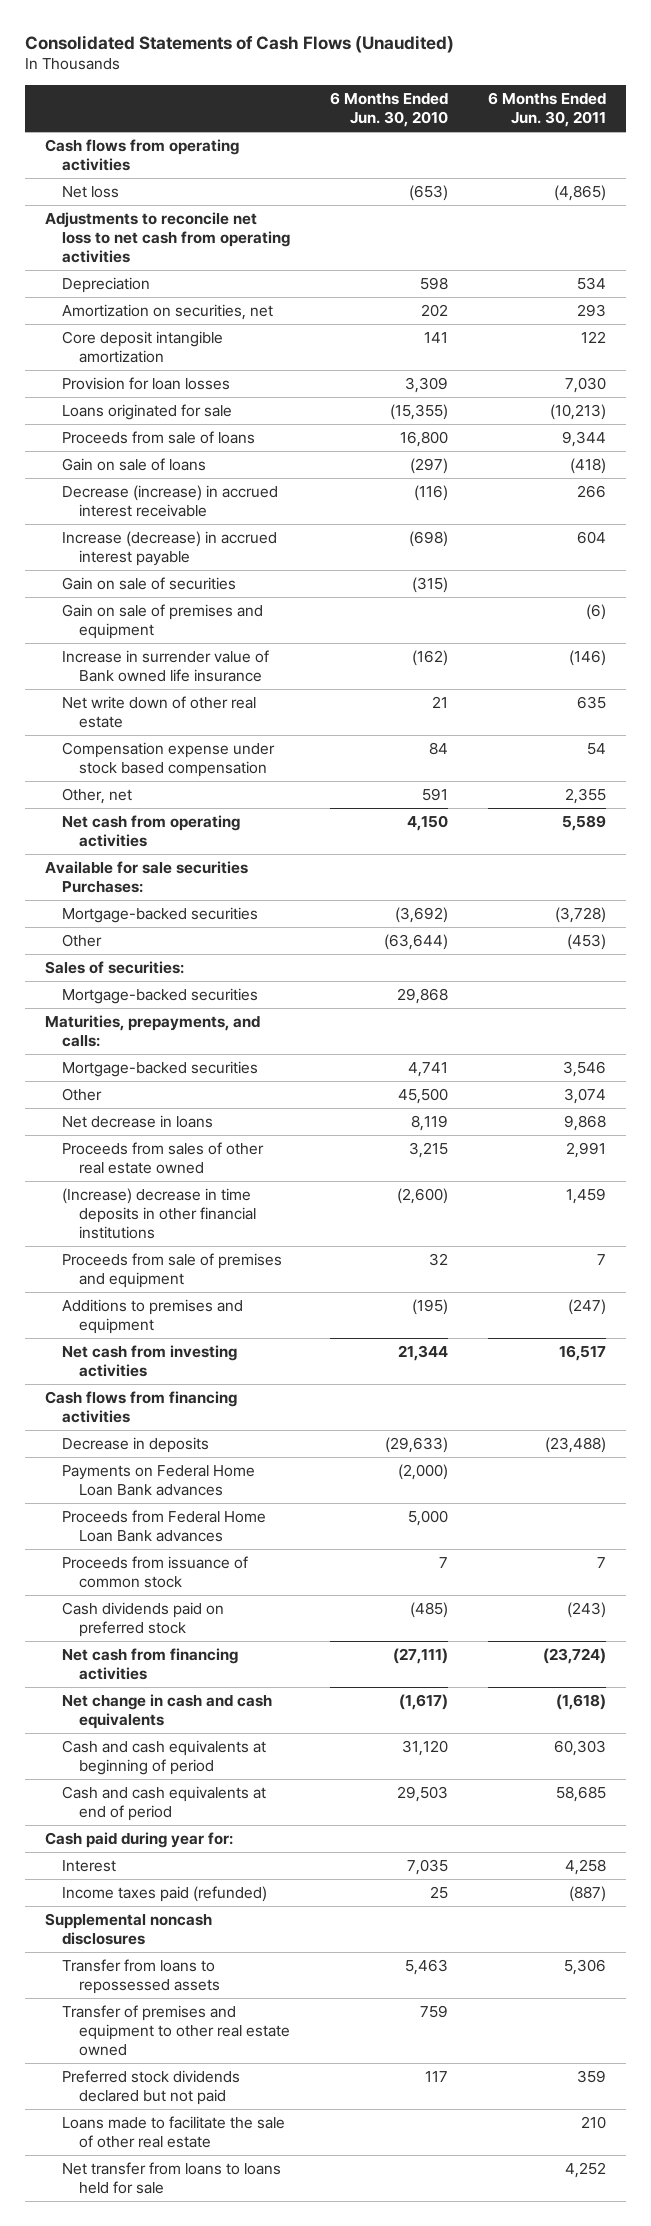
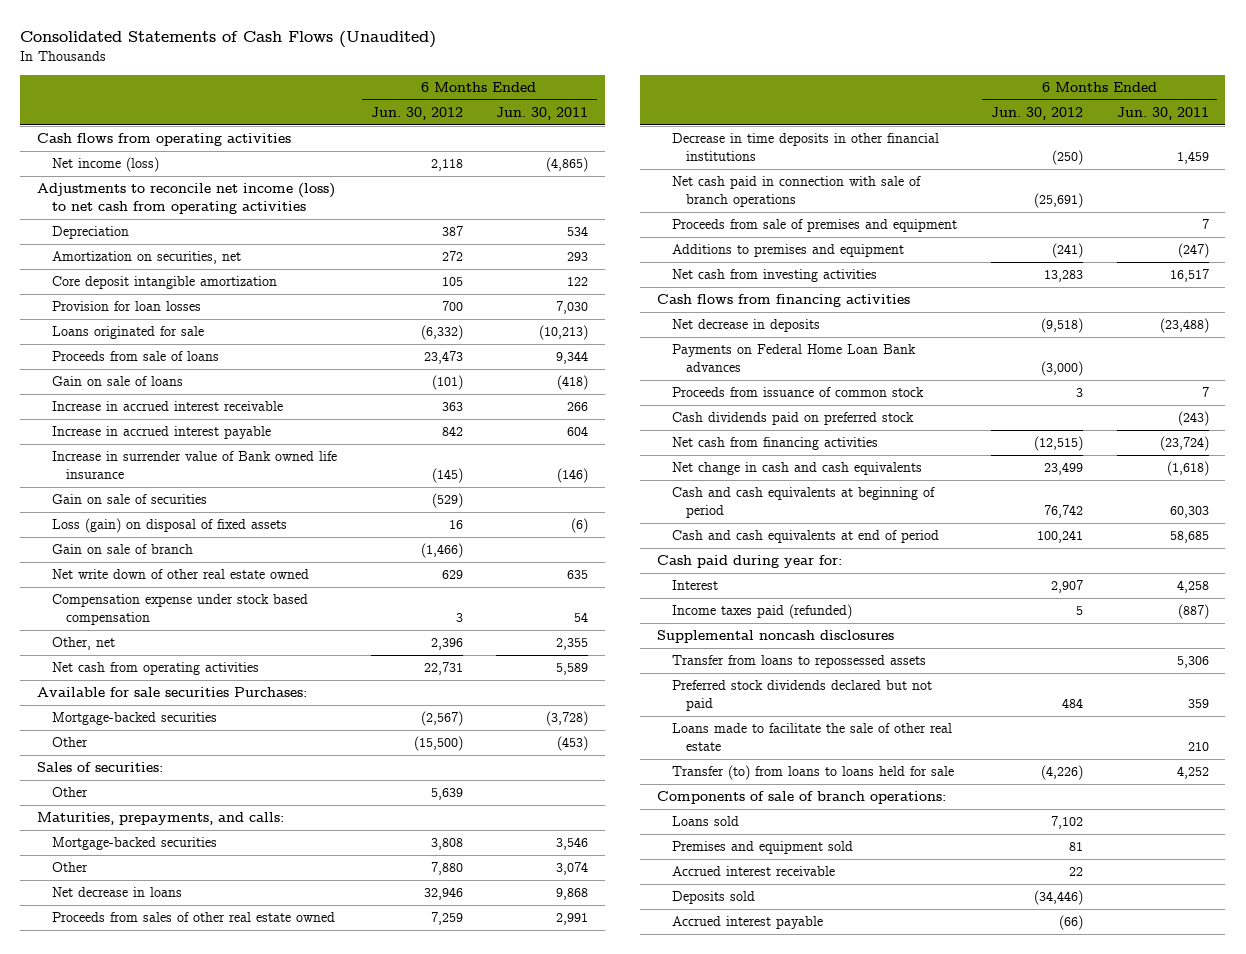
[330,91,449,127] 6 Months Ended Jun. 30, 2010 -> none
none -> [370,106,463,120] Jun. 30, 2012
[62,186,120,199] Net loss -> [51,157,159,173] Net income (loss)
[44,212,291,264] Adjustments to reconcile net loss to net cash from operating activities -> [37,183,336,215] Adjustments to reconcile net income (loss) to net cash from operating activities
[62,604,264,640] Gain on sale of premises and equipment -> none
[62,485,279,518] Decrease (increase) in accrued interest receivable -> [51,401,283,412] Increase in accrued interest receivable
[62,531,278,567] Increase (decrease) in accrued interest payable -> [51,426,271,440] Increase in accrued interest payable
[62,577,237,591] Gain on sale of securities -> [51,494,207,505] Gain on sale of securities
none -> [51,518,287,534] Loss (gain) on disposal of fixed assets
none -> [51,544,193,555] Gain on sale of branch
[62,696,257,729] Net write down of other real estate -> [51,569,309,580] Net write down of other real estate owned
[62,988,259,1005] Mortgage-backed securities -> none
none -> [51,787,88,798] Other
[62,1188,257,1240] (Increase) decrease in time deposits in other financial institutions -> [671,133,939,162] Decrease in time deposits in other financial institutions
none -> [671,176,921,208] Net cash paid in connection with sale of branch operations
[62,1437,210,1454] Decrease in deposits -> [671,319,820,333] Net decrease in deposits
[62,1510,267,1543] Proceeds from Federal Home Loan Bank advances -> none
[62,2005,291,2057] Transfer of premises and equipment to other real estate owned -> none
[62,2162,282,2195] Net transfer from loans to loans held for sale -> [671,765,954,781] Transfer (to) from loans to loans held for sale
none -> [657,791,947,805] Components of sale of branch operations:
none -> [671,816,739,827] Loans sold
none -> [671,841,853,855] Premises and equipment sold
none -> [671,866,835,877] Accrued interest receivable
none -> [671,891,755,905] Deposits sold
none -> [671,916,823,930] Accrued interest payable

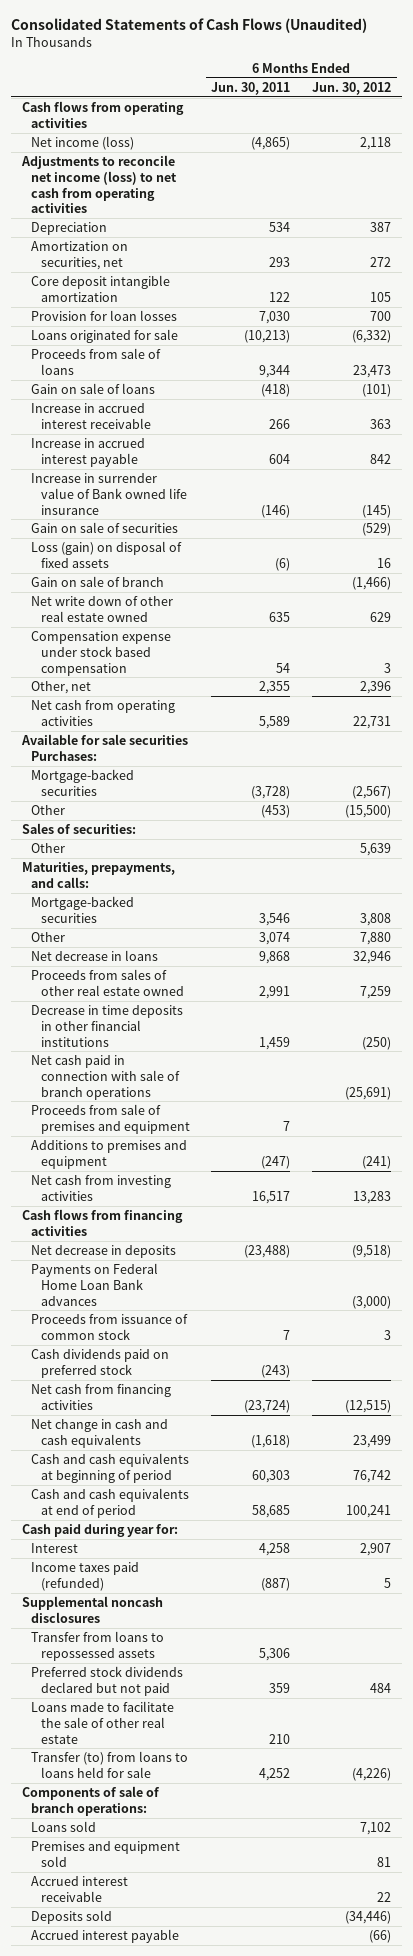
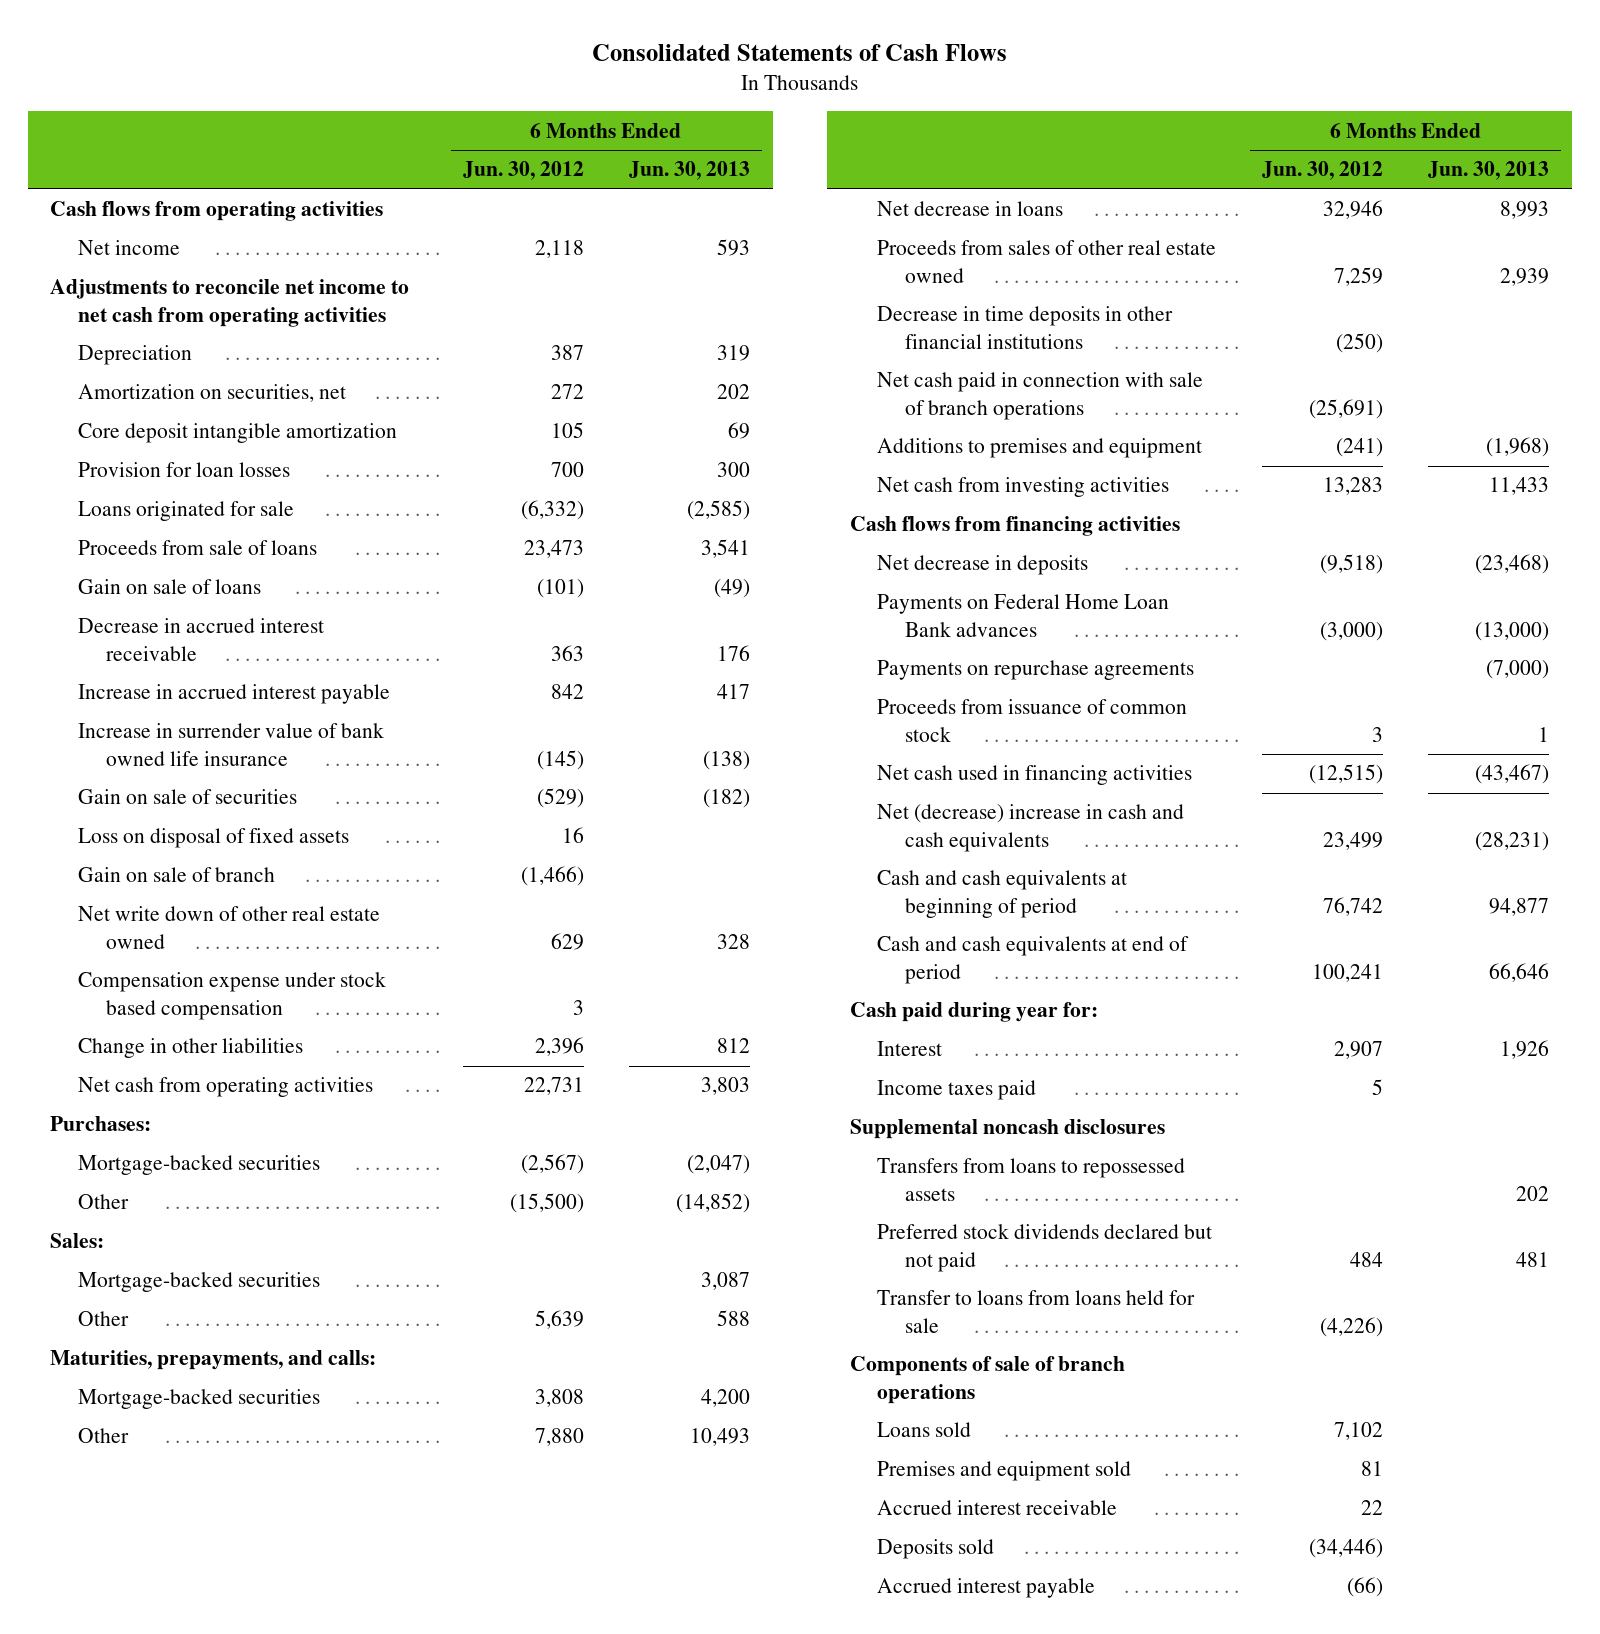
[10,18,367,34] Consolidated Statements of Cash Flows (Unaudited) -> [591,43,1007,61] Consolidated Statements of Cash Flows
[211,81,291,95] Jun. 30, 2011 -> none
none -> [629,161,751,181] Jun. 30, 2013
[31,135,135,150] Net income (loss) -> [77,240,180,256] Net income
[20,154,178,214] Adjustments to reconcile net income (loss) to net cash from operating activities -> [50,279,410,327] Adjustments to reconcile net income to net cash from operating activities
[31,402,151,429] Increase in accrued interest receivable -> [77,618,324,661] Decrease in accrued interest receivable
[31,472,187,515] Increase in surrender value of Bank owned life insurance -> [77,723,384,766] Increase in surrender value of bank owned life insurance
[31,540,183,568] Loss (gain) on disposal of fixed assets -> [77,828,349,849] Loss on disposal of fixed assets
[31,680,92,694] Other, net -> [77,1038,303,1059] Change in other liabilities
[20,733,188,761] Available for sale securities Purchases: -> [50,1116,152,1132] Purchases:
[21,822,136,834] Sales of securities: -> [50,1233,105,1249] Sales:
none -> [77,1272,320,1293] Mortgage-backed securities
[31,1103,190,1134] Proceeds from sale of premises and equipment -> none
none -> [877,660,1195,681] Payments on repurchase agreements
[31,1348,170,1378] Cash dividends paid on preferred stock -> none
[31,1383,172,1410] Net cash from financing activities -> [877,765,1193,786] Net cash used in financing activities
[31,1418,169,1448] Net change in cash and cash equivalents -> [877,804,1185,852] Net (decrease) increase in cash and cash equivalents
[31,1561,140,1591] Income taxes paid (refunded) -> [877,1080,1037,1101] Income taxes paid
[31,1630,165,1661] Transfer from loans to repossessed assets -> [877,1158,1186,1201] Transfers from loans to repossessed assets
[31,1700,175,1744] Loans made to facilitate the sale of other real estate -> none
[31,1750,189,1778] Transfer (to) from loans to loans held for sale -> [877,1290,1196,1333] Transfer to loans from loans held for sale
[21,1785,160,1816] Components of sale of branch operations: -> [849,1356,1125,1404] Components of sale of branch operations

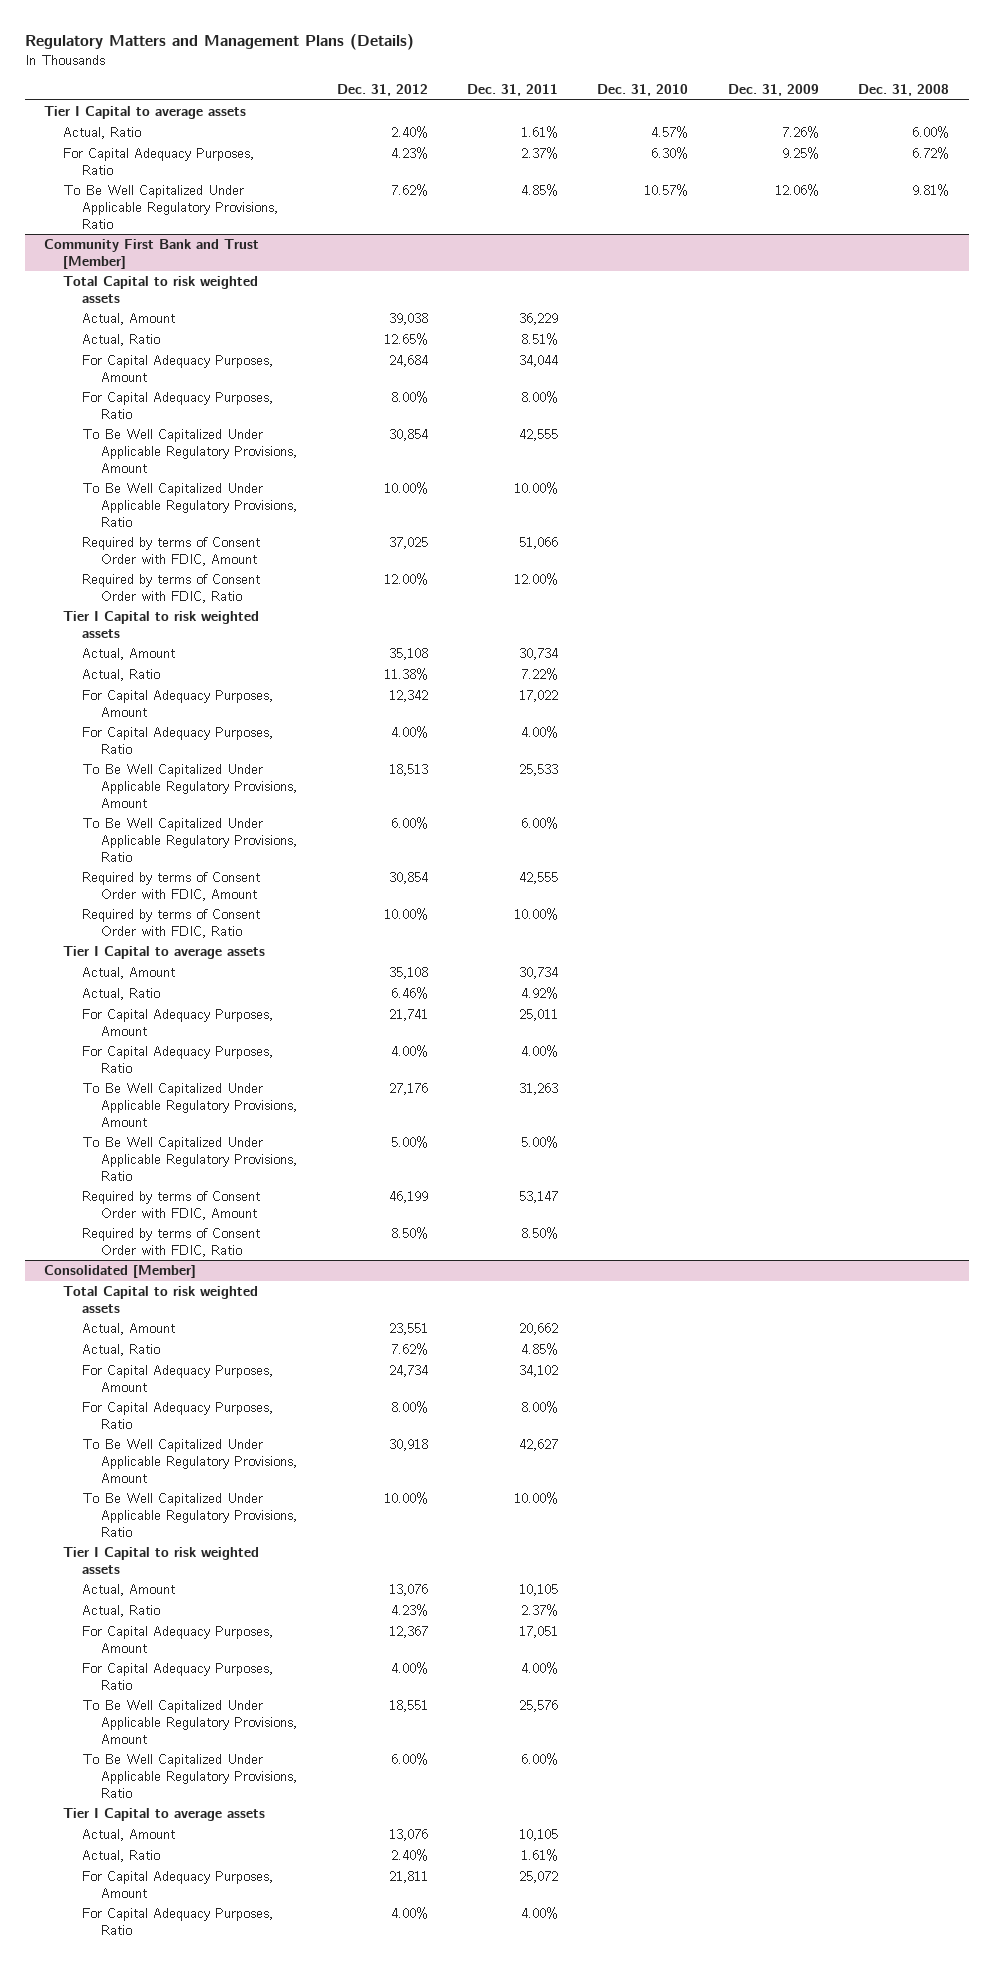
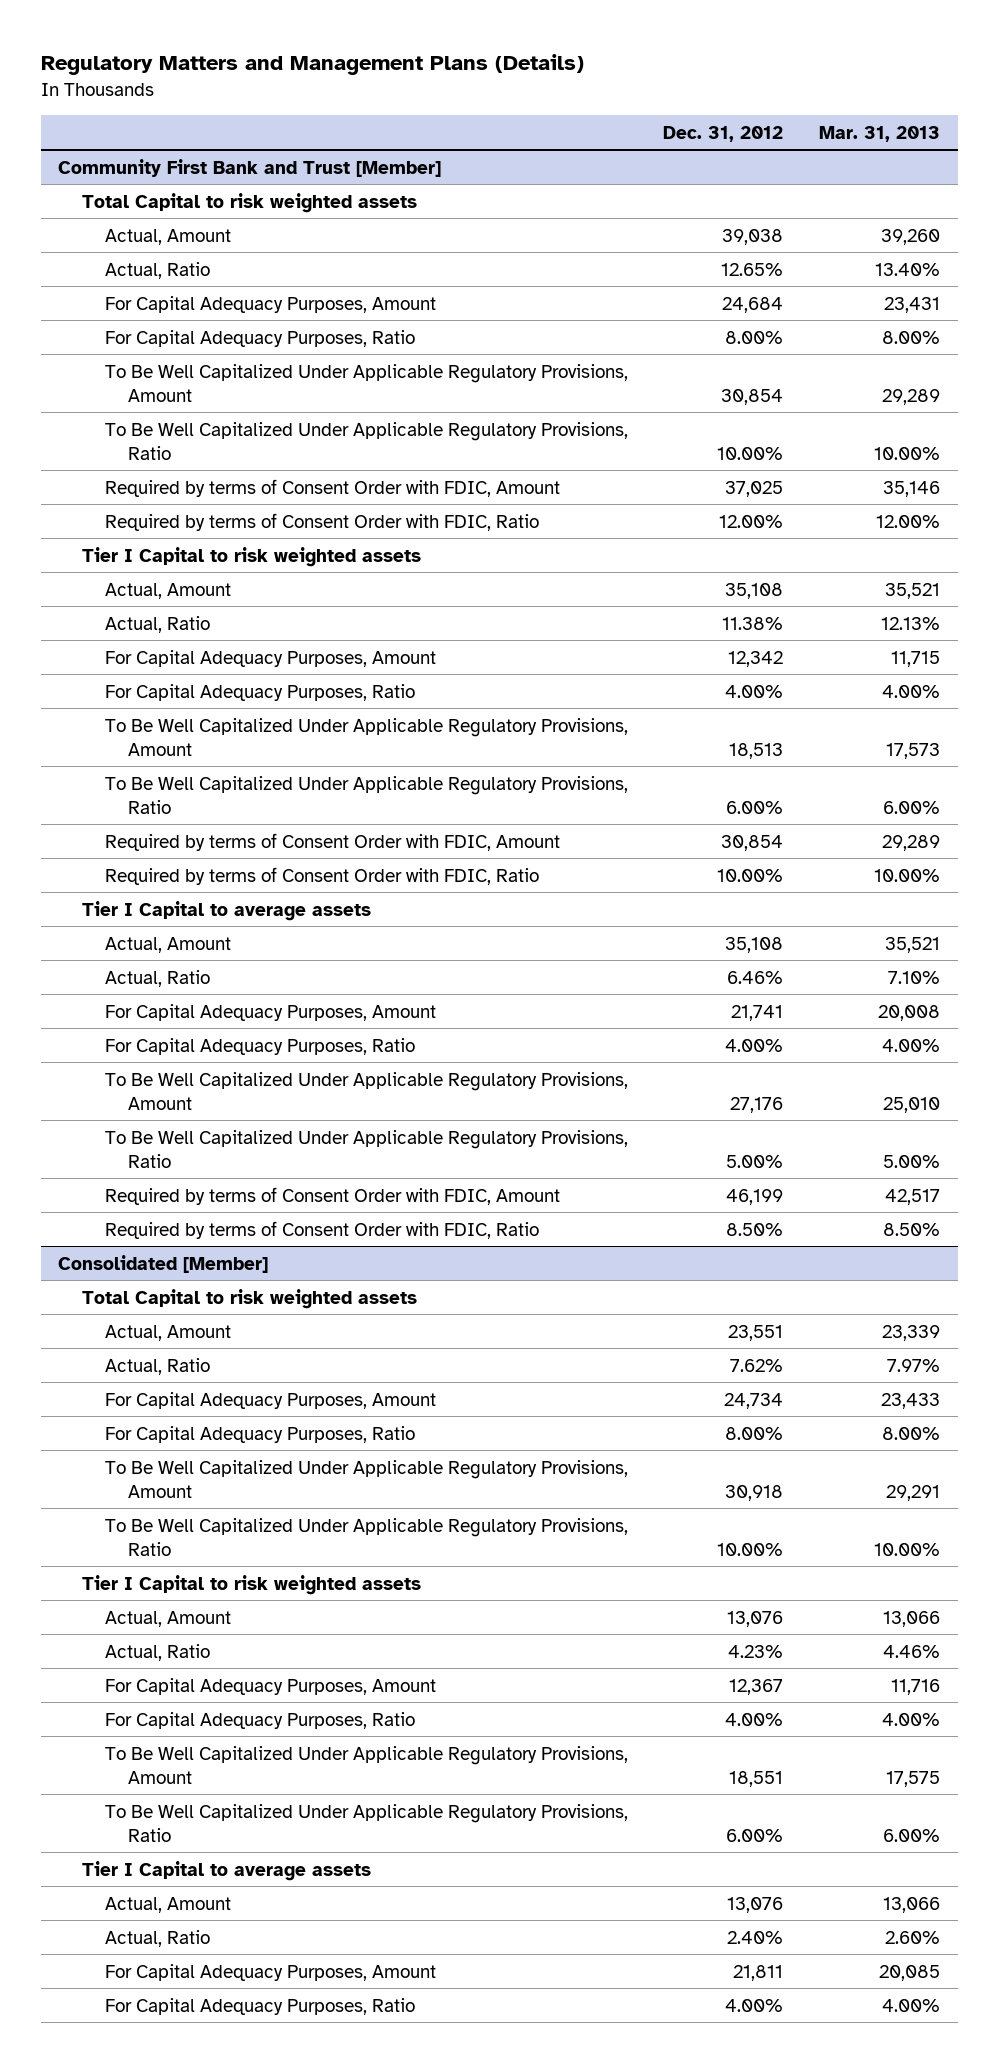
[467,84,559,97] Dec. 31, 2011 -> none
[597,84,689,97] Dec. 31, 2010 -> none
[727,84,819,97] Dec. 31, 2009 -> none
[857,84,949,97] Dec. 31, 2008 -> none
none -> [818,125,940,142] Mar. 31, 2013
[44,106,247,120] Tier I Capital to average assets -> none
[63,127,142,140] Actual, Ratio -> none
[63,148,255,175] For Capital Adequacy Purposes, Ratio -> none
[63,185,279,229] To Be Well Capitalized Under Applicable Regulatory Provisions, Ratio -> none

